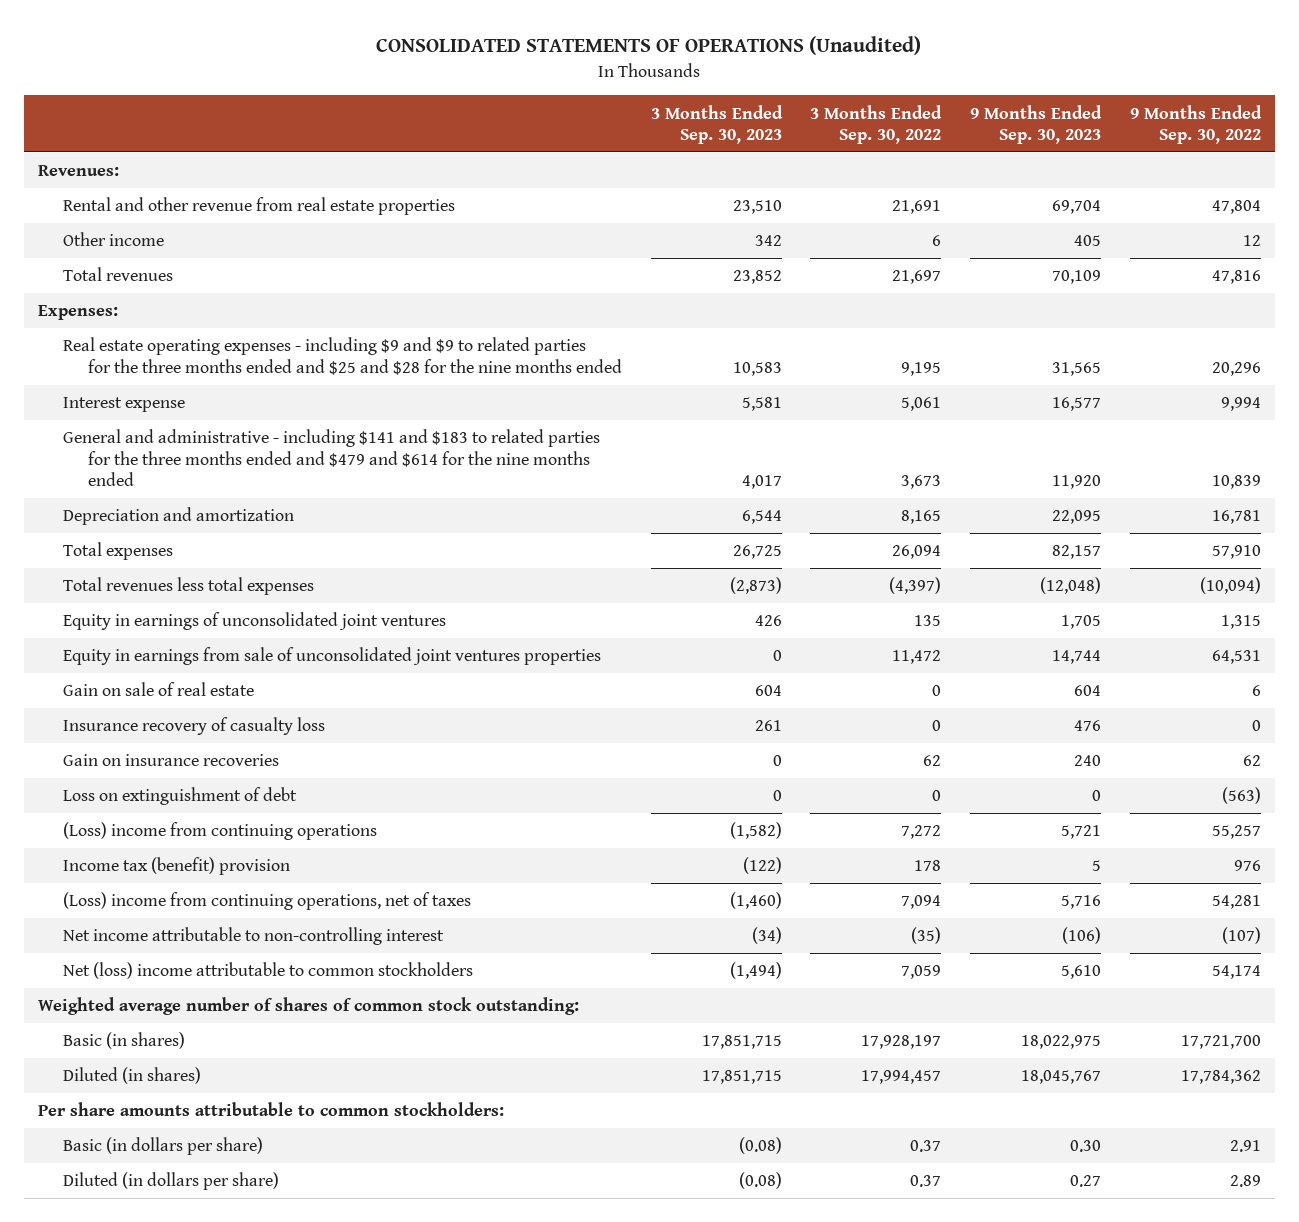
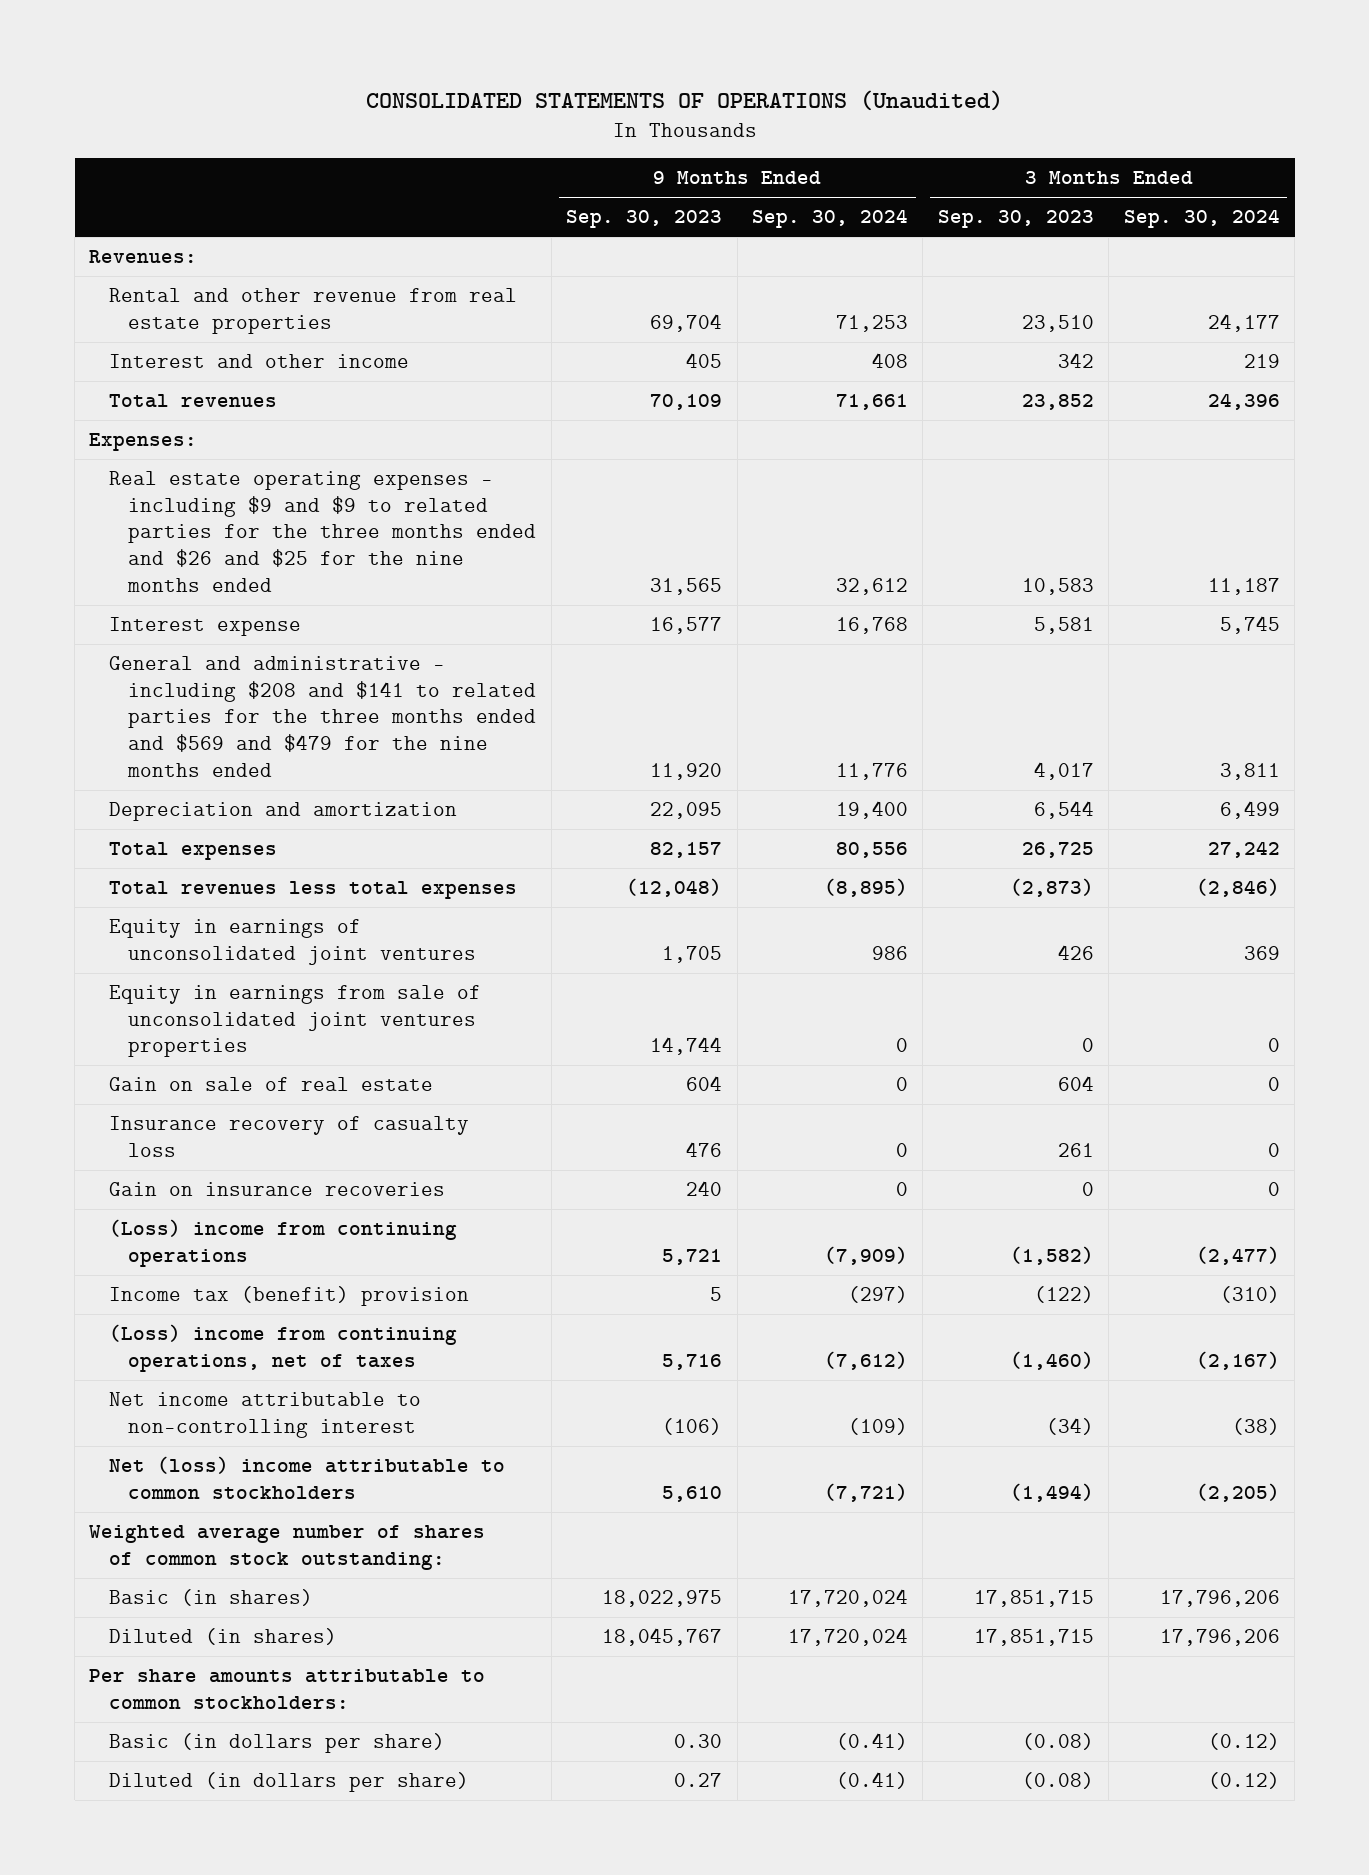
[810,104,943,144] 3 Months Ended Sep. 30, 2022 -> none
[1129,104,1262,144] 9 Months Ended Sep. 30, 2022 -> none
none -> [752,209,909,229] Sep. 30, 2024
none -> [1123,209,1280,229] Sep. 30, 2024
[63,232,165,247] Other income -> [108,354,409,369] Interest and other income
[63,337,622,375] Real estate operating expenses - including $9 and $9 to related parties for the three months ended and $25 and $28 for the nine months ended -> [108,471,537,592] Real estate operating expenses - including $9 and $9 to related parties for the three months ended and $26 and $25 for the nine months ended
[63,429,601,486] General and administrative - including $141 and $183 to related parties for the three months ended and $479 and $614 for the nine months ended -> [108,656,537,777] General and administrative - including $208 and $141 to related parties for the three months ended and $569 and $479 for the nine months ended
[63,787,298,806] Loss on extinguishment of debt -> none

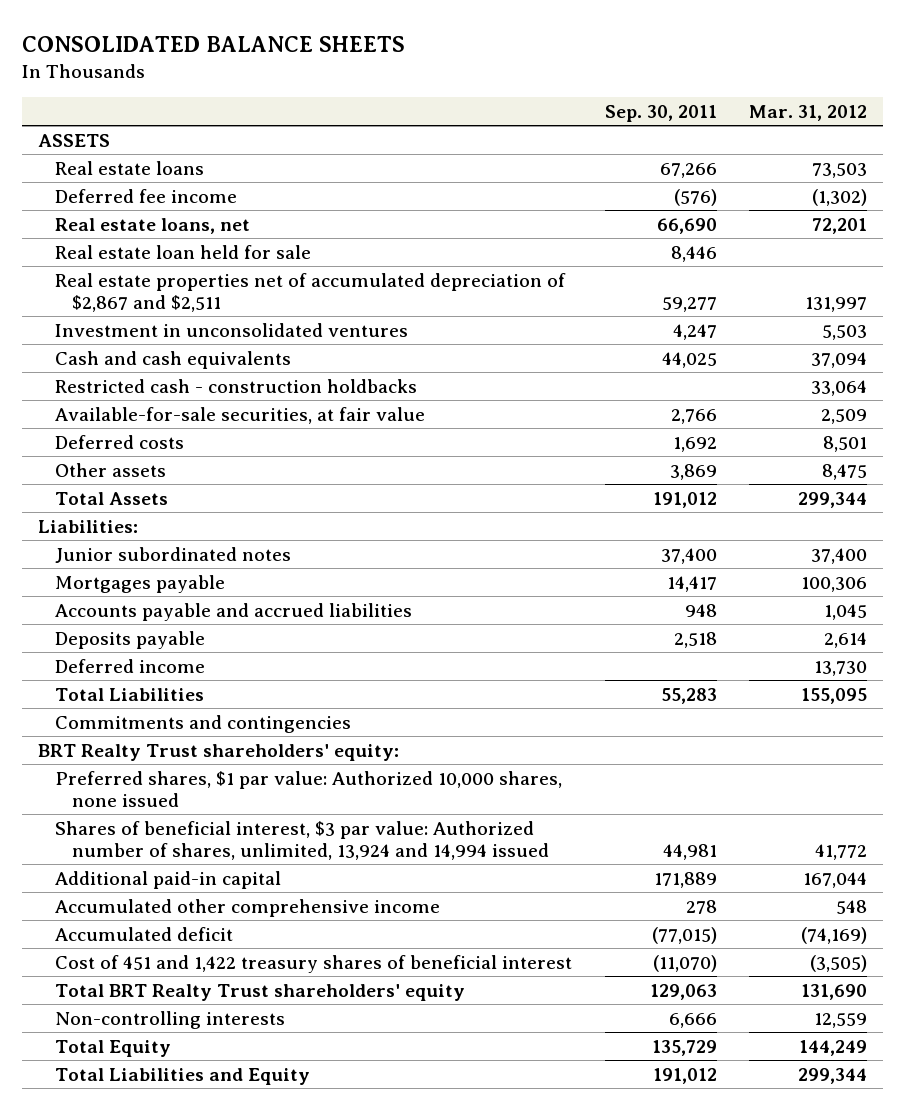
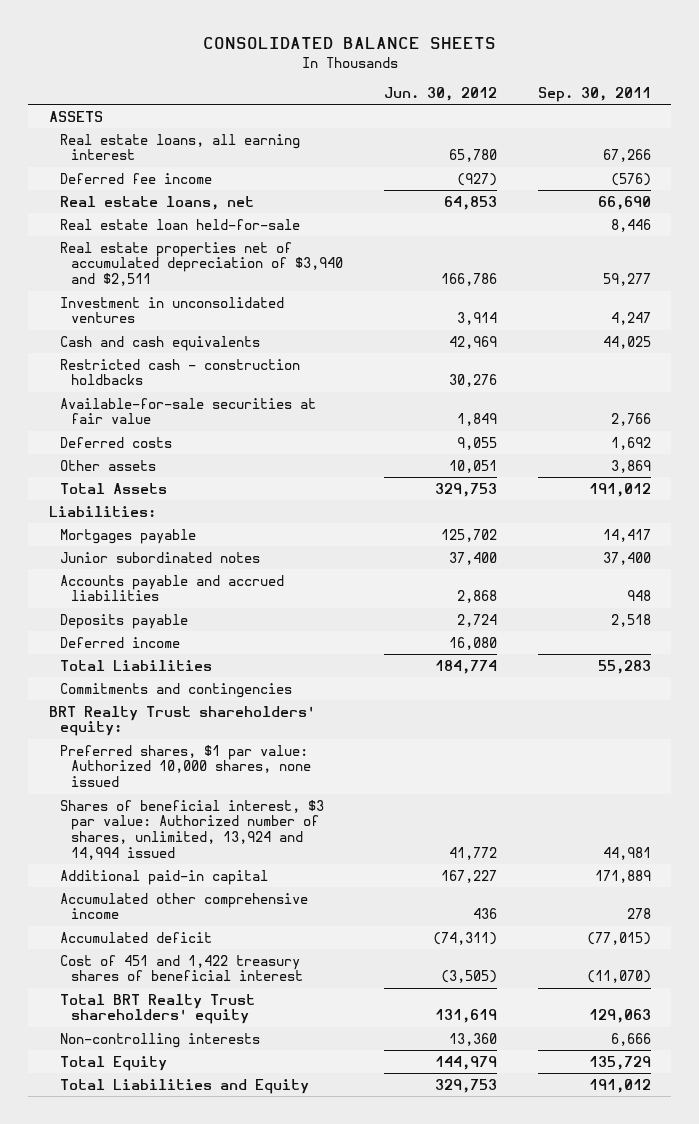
[748,104,867,121] Mar. 31, 2012 -> none
none -> [384,86,498,101] Jun. 30, 2012
[55,160,205,175] Real estate loans -> [60,133,301,161] Real estate loans, all earning interest
[55,244,312,259] Real estate loan held for sale -> [60,218,301,230] Real estate loan held-for-sale
[55,272,567,313] Real estate properties net of accumulated depreciation of $2,867 and $2,511 -> [60,241,344,287] Real estate properties net of accumulated depreciation of $3,940 and $2,511
[55,406,426,424] Available-for-sale securities, at fair value -> [60,397,317,425] Available-for-sale securities at fair value
[55,546,292,563] Junior subordinated notes -> [60,551,261,563] Junior subordinated notes

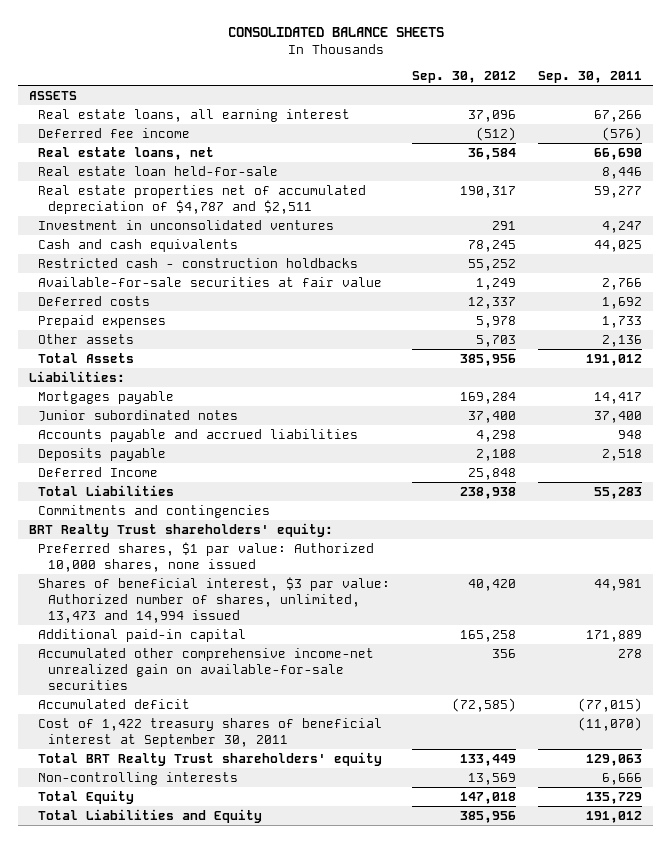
[384,86,498,101] Jun. 30, 2012 -> none
none -> [412,70,517,83] Sep. 30, 2012
[60,241,344,287] Real estate properties net of accumulated depreciation of $3,940 and $2,511 -> [38,184,367,214] Real estate properties net of accumulated depreciation of $4,787 and $2,511
none -> [38,314,167,328] Prepaid expenses
[610,459,651,473] 3,869 -> [602,334,643,347] 2,136
[60,636,181,648] Deferred income -> [38,466,159,477] Deferred Income
[60,799,325,861] Shares of beneficial interest, $3 par value: Authorized number of shares, unlimited, 13,924 and 14,994 issued -> [38,576,391,623] Shares of beneficial interest, $3 par value: Authorized number of shares, unlimited, 13,473 and 14,994 issued
[60,892,309,920] Accumulated other comprehensive income -> [38,647,375,690] Accumulated other comprehensive income-net unrealized gain on available-for-sale securities
[60,954,304,982] Cost of 451 and 1,422 treasury shares of beneficial interest -> [38,717,383,747] Cost of 1,422 treasury shares of beneficial interest at September 30, 2011

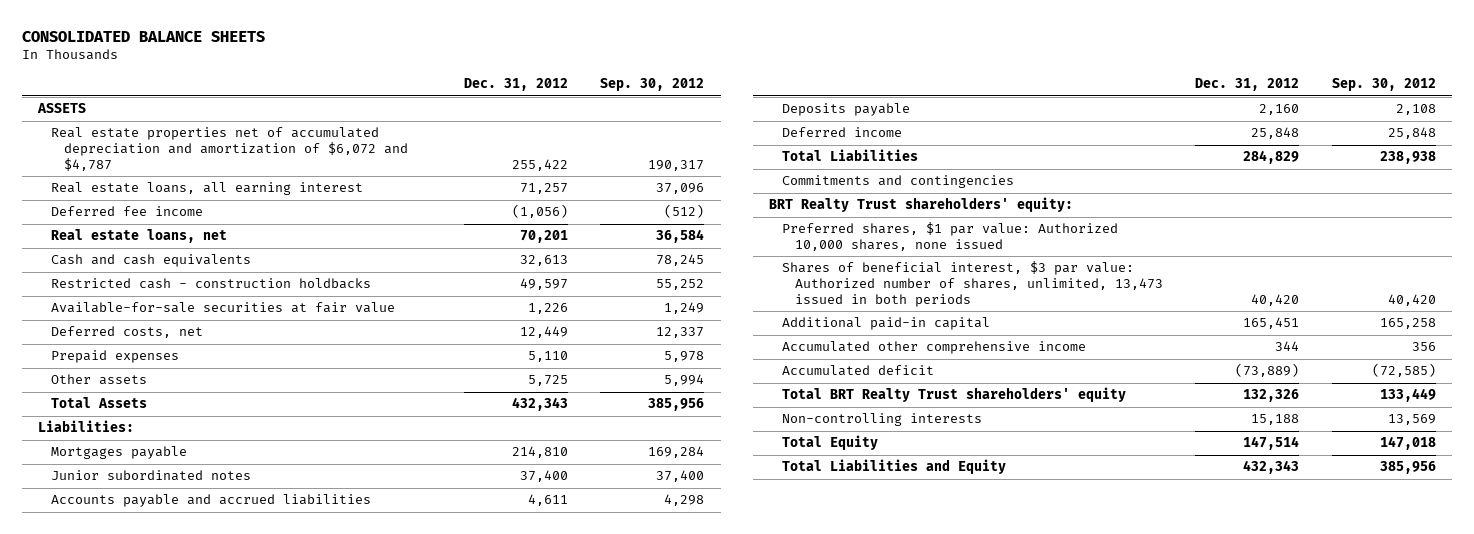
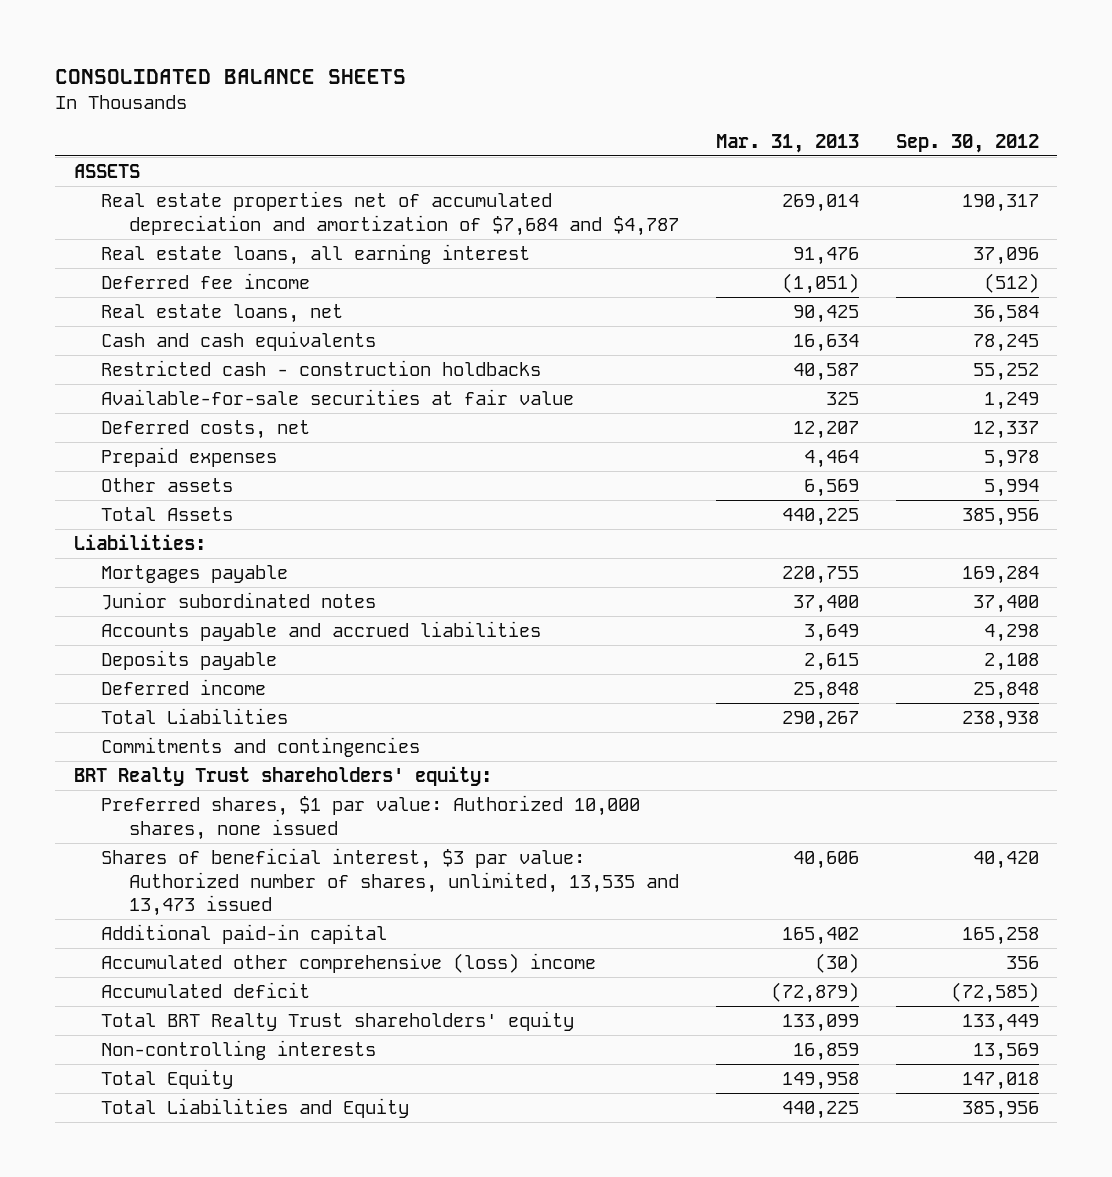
[464,78,569,92] Dec. 31, 2012 -> none
none -> [715,133,859,153] Mar. 31, 2013
[50,127,408,171] Real estate properties net of accumulated depreciation and amortization of $6,072 and $4,787 -> [101,190,680,236] Real estate properties net of accumulated depreciation and amortization of $7,684 and $4,787
[781,261,1163,307] Shares of beneficial interest, $3 par value: Authorized number of shares, unlimited, 13,473 issued in both periods -> [101,847,680,917] Shares of beneficial interest, $3 par value: Authorized number of shares, unlimited, 13,535 and 13,473 issued
[781,341,1086,355] Accumulated other comprehensive income -> [101,952,597,973] Accumulated other comprehensive (loss) income

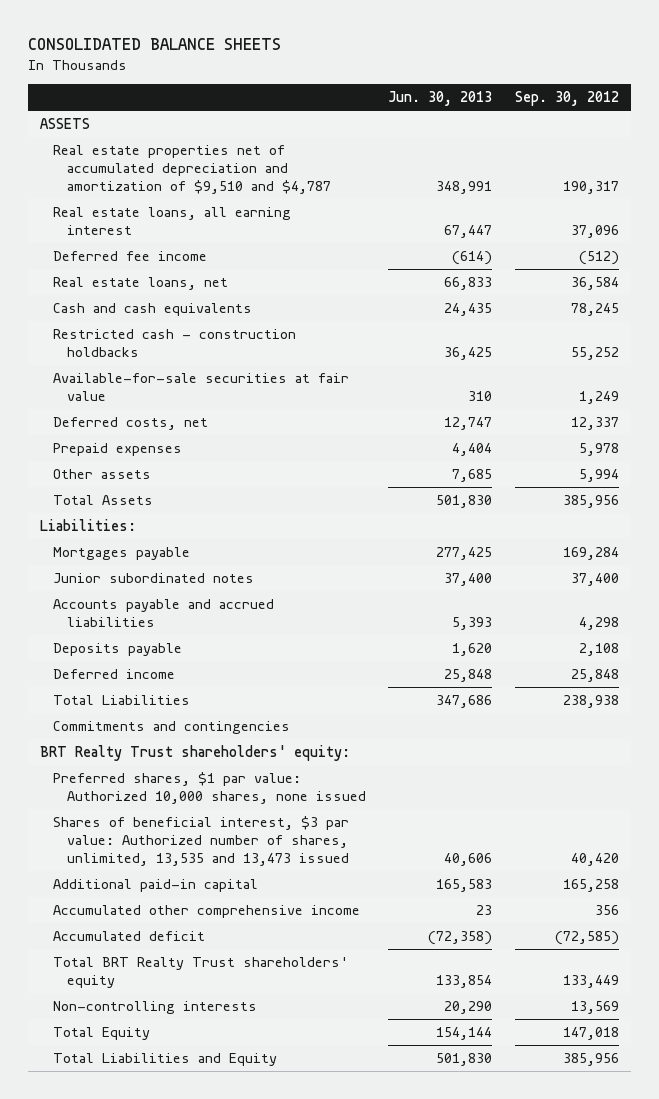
[715,133,859,153] Mar. 31, 2013 -> none
none -> [388,91,493,107] Jun. 30, 2013
[101,190,680,236] Real estate properties net of accumulated depreciation and amortization of $7,684 and $4,787 -> [53,144,331,195] Real estate properties net of accumulated depreciation and amortization of $9,510 and $4,787
[101,952,597,973] Accumulated other comprehensive (loss) income -> [53,904,361,918] Accumulated other comprehensive income

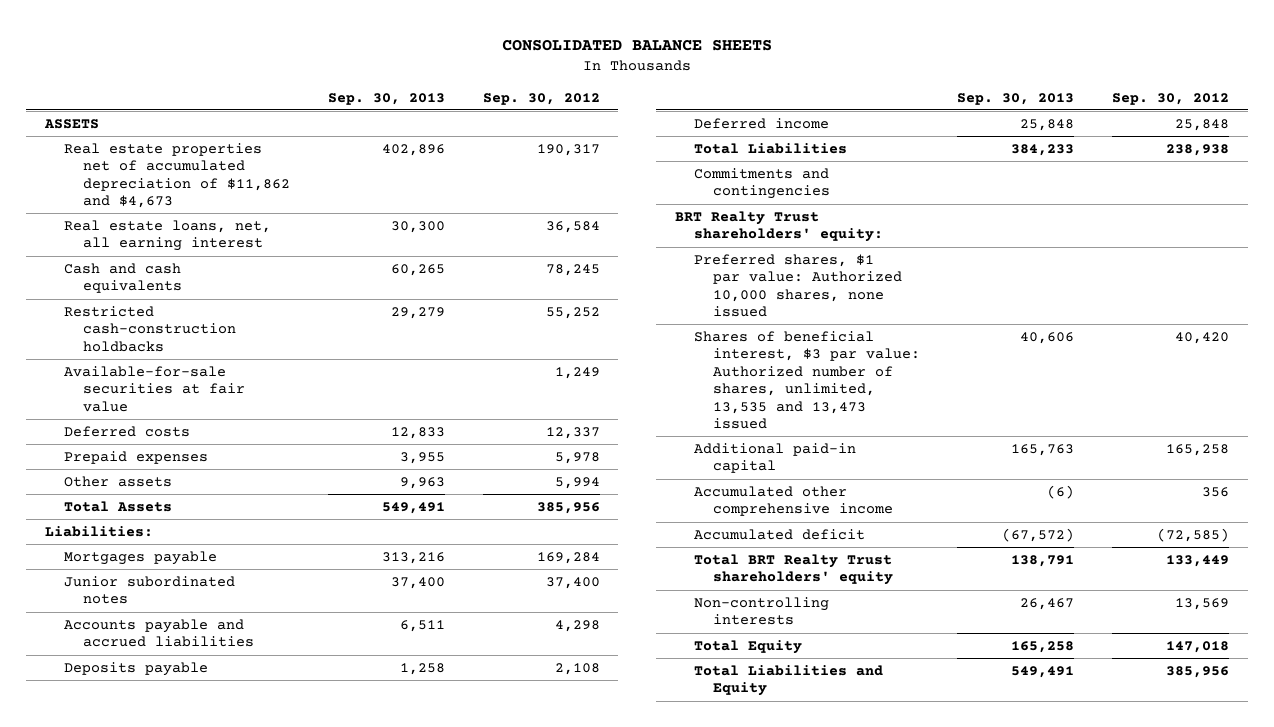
[388,91,493,107] Jun. 30, 2013 -> none
none -> [327,92,445,105] Sep. 30, 2013
[53,206,292,235] Real estate loans, all earning interest -> none
[53,250,208,261] Deferred fee income -> none
[53,144,331,195] Real estate properties net of accumulated depreciation and amortization of $9,510 and $4,787 -> [64,142,291,209] Real estate properties net of accumulated depreciation of $11,862 and $4,673
[53,276,229,290] Real estate loans, net -> [64,219,272,252] Real estate loans, net, all earning interest
[53,328,297,357] Restricted cash - construction holdbacks -> [64,305,237,352] Restricted cash-construction holdbacks
[53,416,209,430] Deferred costs, net -> [64,425,191,437] Deferred costs

